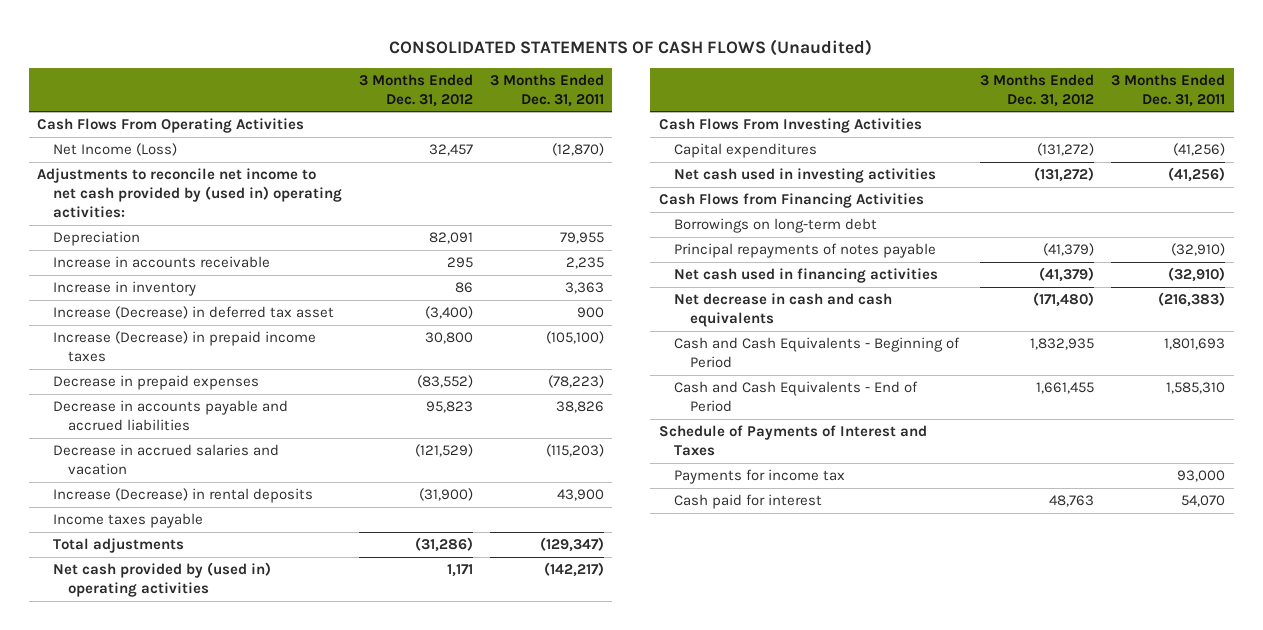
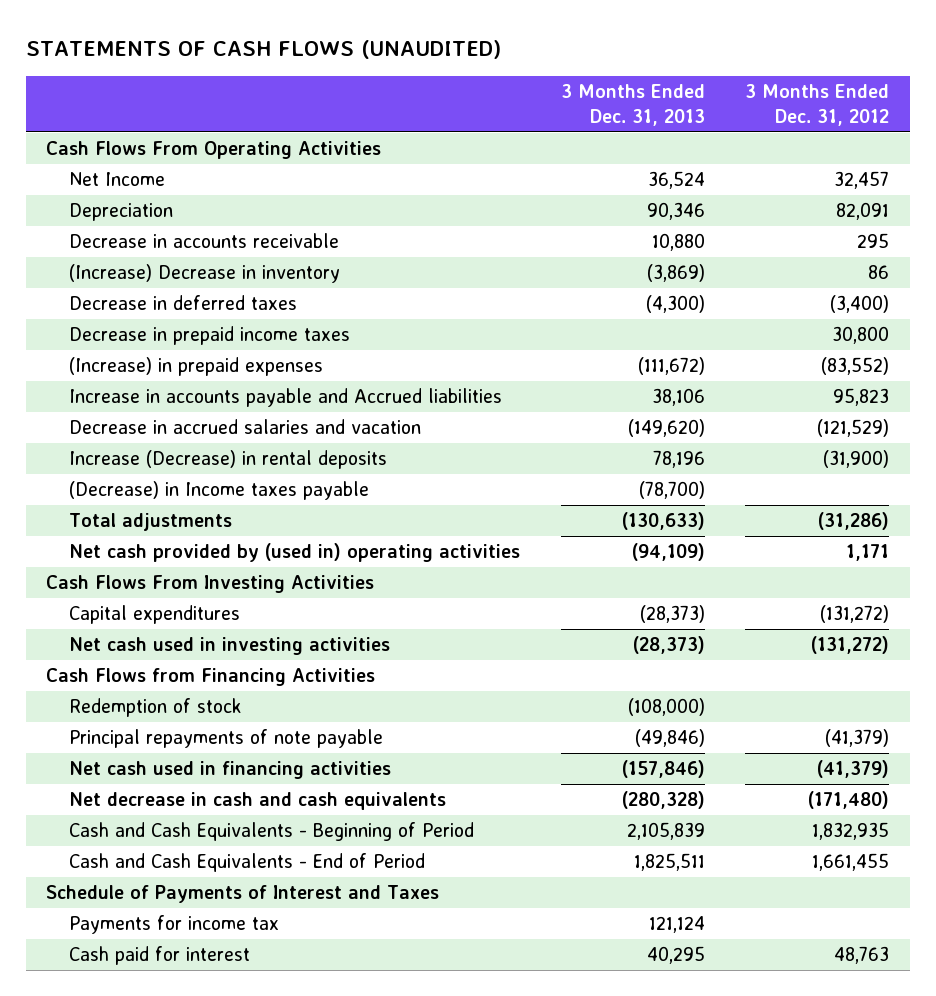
[389,38,873,56] CONSOLIDATED STATEMENTS OF CASH FLOWS (Unaudited) -> [26,40,502,60] STATEMENTS OF CASH FLOWS (UNAUDITED)
[489,73,604,107] 3 Months Ended Dec. 31, 2011 -> none
none -> [560,84,705,126] 3 Months Ended Dec. 31, 2013
[37,168,342,218] Adjustments to reconcile net income to net cash provided by (used in) operating activities: -> none
[52,143,177,157] Net Income (Loss) -> [69,172,166,187] Net Income
[52,256,270,269] Increase in accounts receivable -> [69,233,340,249] Decrease in accounts receivable
[52,281,196,297] Increase in inventory -> [69,264,341,284] (Increase) Decrease in inventory
[52,306,334,320] Increase (Decrease) in deferred tax asset -> [69,295,298,311] Decrease in deferred taxes
[52,331,316,363] Increase (Decrease) in prepaid income taxes -> [69,326,351,346] Decrease in prepaid income taxes
[52,375,259,391] Decrease in prepaid expenses -> [69,357,324,377] (Increase) in prepaid expenses
[52,400,288,432] Decrease in accounts payable and accrued liabilities -> [69,388,503,408] Increase in accounts payable and Accrued liabilities
[52,513,203,529] Income taxes payable -> [69,481,370,501] (Decrease) in Income taxes payable
[674,218,878,234] Borrowings on long-term debt -> none
none -> [69,698,243,718] Redemption of stock
[674,243,937,259] Principal repayments of notes payable -> [69,729,384,749] Principal repayments of note payable

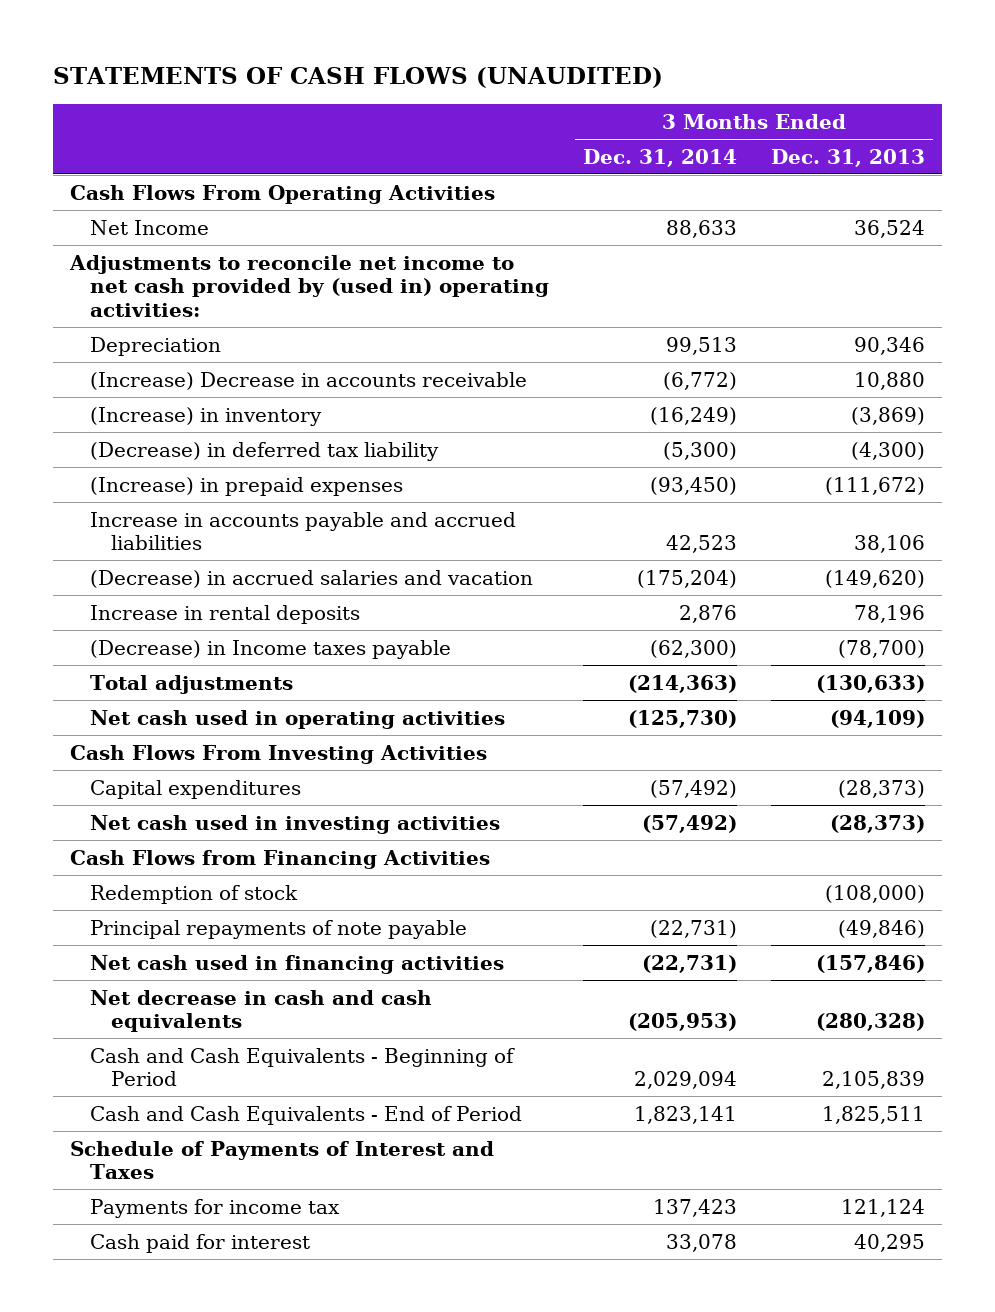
[745,84,890,126] 3 Months Ended Dec. 31, 2012 -> none
none -> [583,148,738,167] Dec. 31, 2014
none -> [68,254,550,317] Adjustments to reconcile net income to net cash provided by (used in) operating activities:
[69,326,351,346] Decrease in prepaid income taxes -> none
[69,233,340,249] Decrease in accounts receivable -> [90,371,528,390] (Increase) Decrease in accounts receivable
[69,264,341,284] (Increase) Decrease in inventory -> [90,406,323,426] (Increase) in inventory
[69,295,298,311] Decrease in deferred taxes -> [90,441,440,461] (Decrease) in deferred tax liability
[69,388,503,408] Increase in accounts payable and Accrued liabilities -> [90,511,517,551] Increase in accounts payable and accrued liabilities
[69,419,422,435] Decrease in accrued salaries and vacation -> [90,569,534,588] (Decrease) in accrued salaries and vacation
[69,450,388,470] Increase (Decrease) in rental deposits -> [90,604,361,624] Increase in rental deposits
[69,543,521,563] Net cash provided by (used in) operating activities -> [90,709,506,729] Net cash used in operating activities

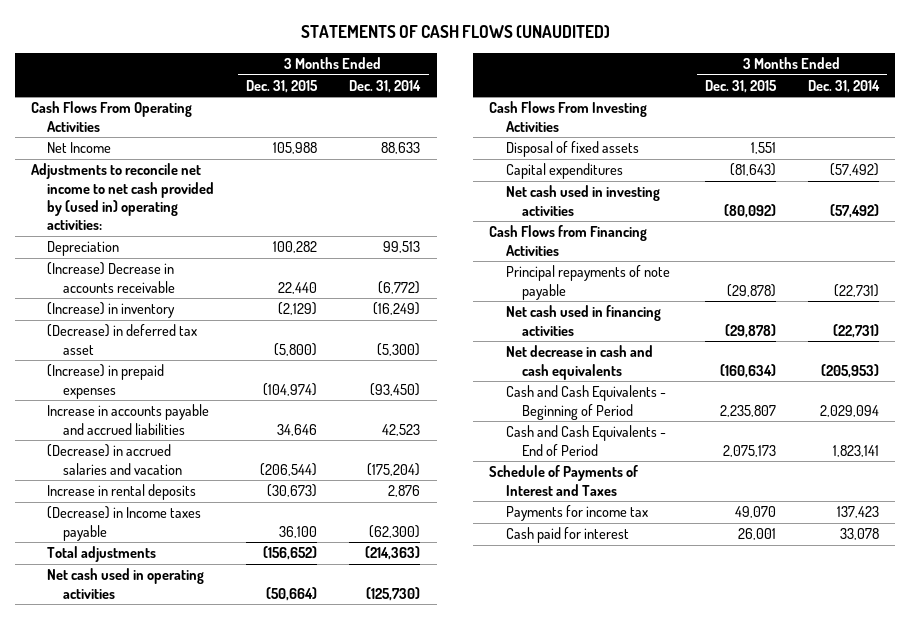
[770,148,925,167] Dec. 31, 2013 -> none
none -> [246,79,319,93] Dec. 31, 2015
[90,441,440,461] (Decrease) in deferred tax liability -> [47,324,198,355] (Decrease) in deferred tax asset
none -> [505,141,639,158] Disposal of fixed assets
[90,884,299,904] Redemption of stock -> none

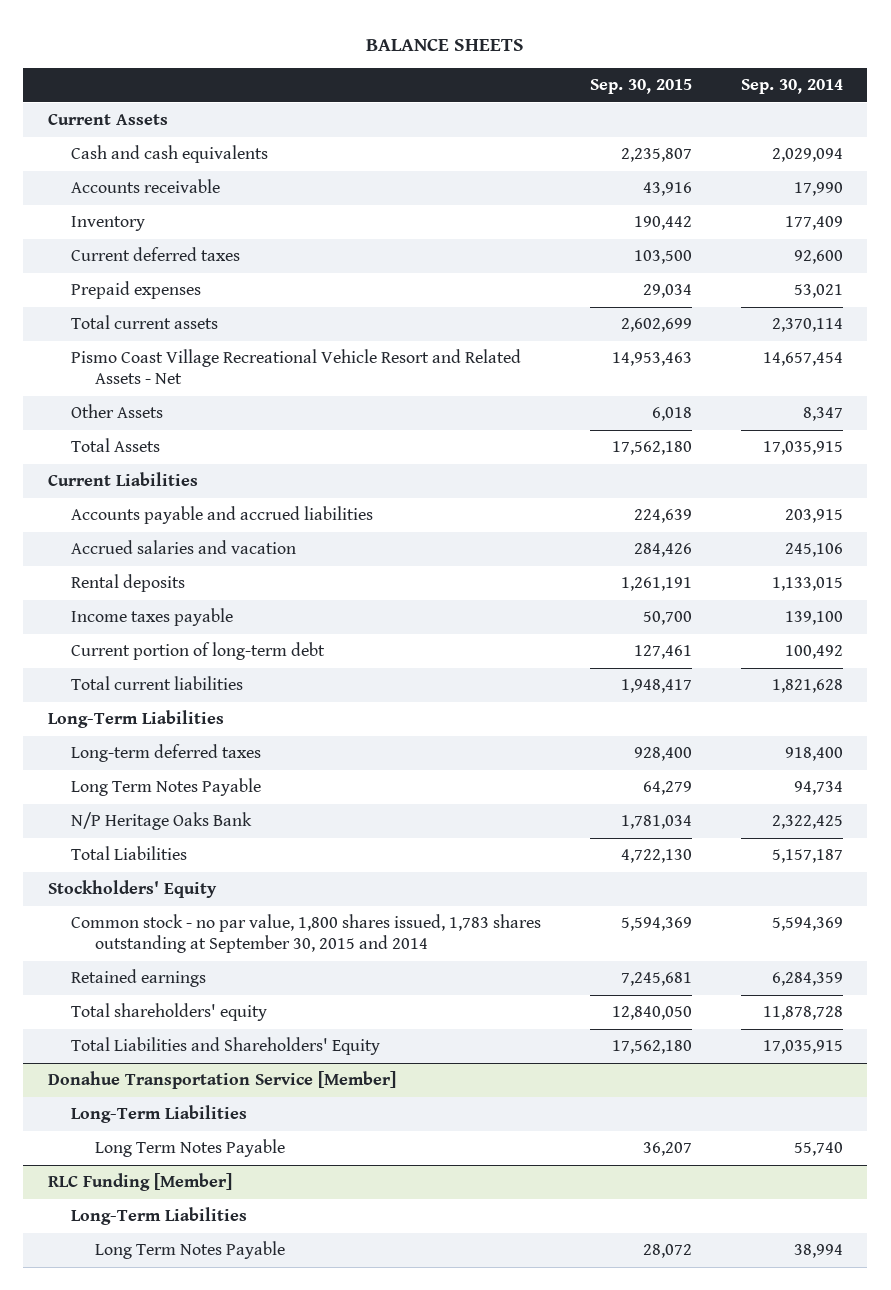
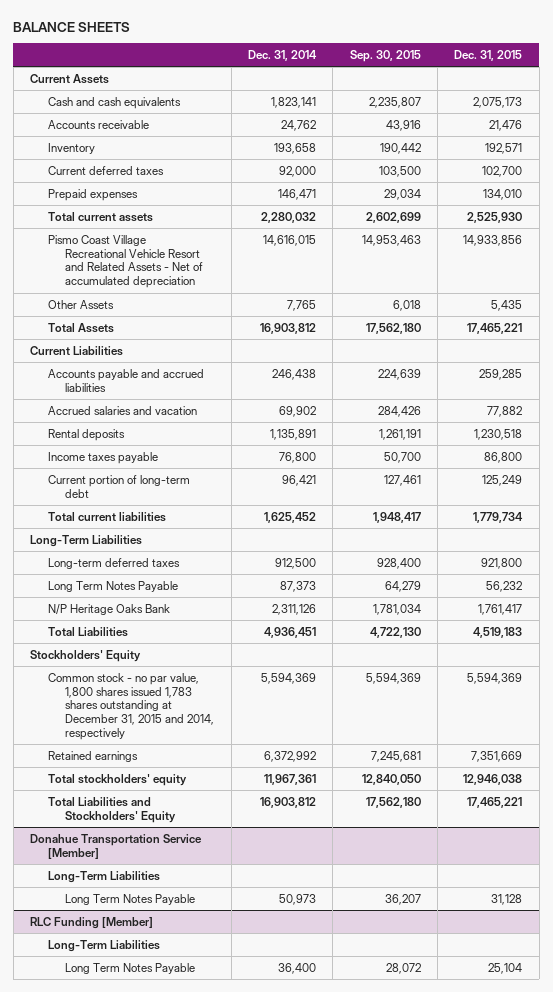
[740,79,843,95] Sep. 30, 2014 -> none
none -> [247,49,317,61] Dec. 31, 2014
none -> [454,49,523,61] Dec. 31, 2015
[71,349,522,385] Pismo Coast Village Recreational Vehicle Resort and Related Assets - Net -> [47,234,204,289] Pismo Coast Village Recreational Vehicle Resort and Related Assets - Net of accumulated depreciation
[71,914,542,954] Common stock - no par value, 1,800 shares issued, 1,783 shares outstanding at September 30, 2015 and 2014 -> [47,672,215,741] Common stock - no par value, 1,800 shares issued 1,783 shares outstanding at December 31, 2015 and 2014, respectively
[71,1003,268,1022] Total shareholders' equity -> [47,773,187,786] Total stockholders' equity
[71,1037,381,1056] Total Liabilities and Shareholders' Equity -> [47,796,177,823] Total Liabilities and Stockholders' Equity

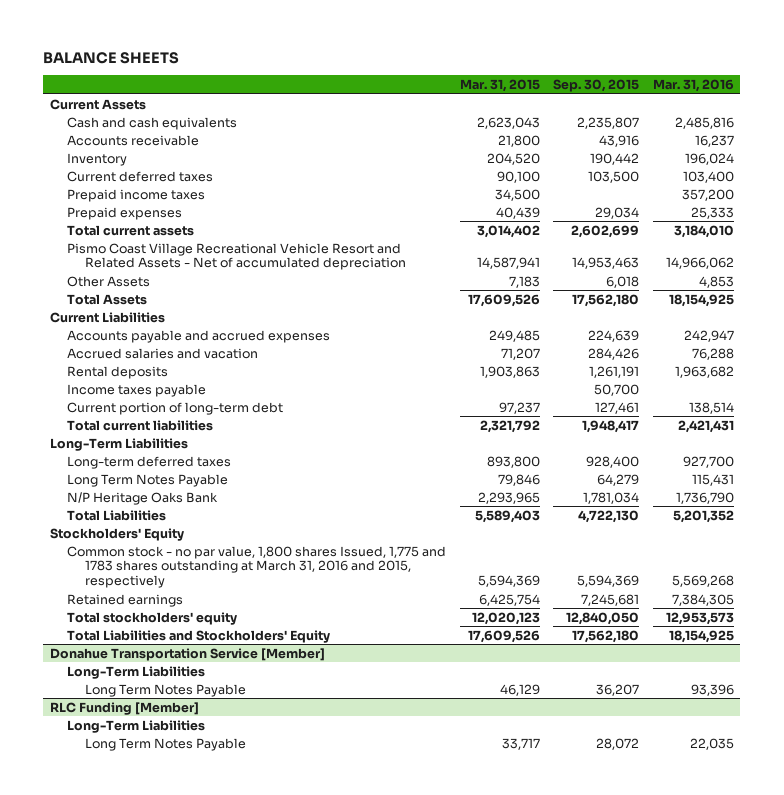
[247,49,317,61] Dec. 31, 2014 -> none
[454,49,523,61] Dec. 31, 2015 -> none
none -> [459,79,540,93] Mar. 31, 2015
none -> [652,79,734,93] Mar. 31, 2016
none -> [67,188,206,202] Prepaid income taxes
[47,368,204,392] Accounts payable and accrued liabilities -> [67,329,331,343] Accounts payable and accrued expenses
[47,672,215,741] Common stock - no par value, 1,800 shares issued 1,783 shares outstanding at December 31, 2015 and 2014, respectively -> [67,545,447,589] Common stock - no par value, 1,800 shares Issued, 1,775 and 1783 shares outstanding at March 31, 2016 and 2015, respectively

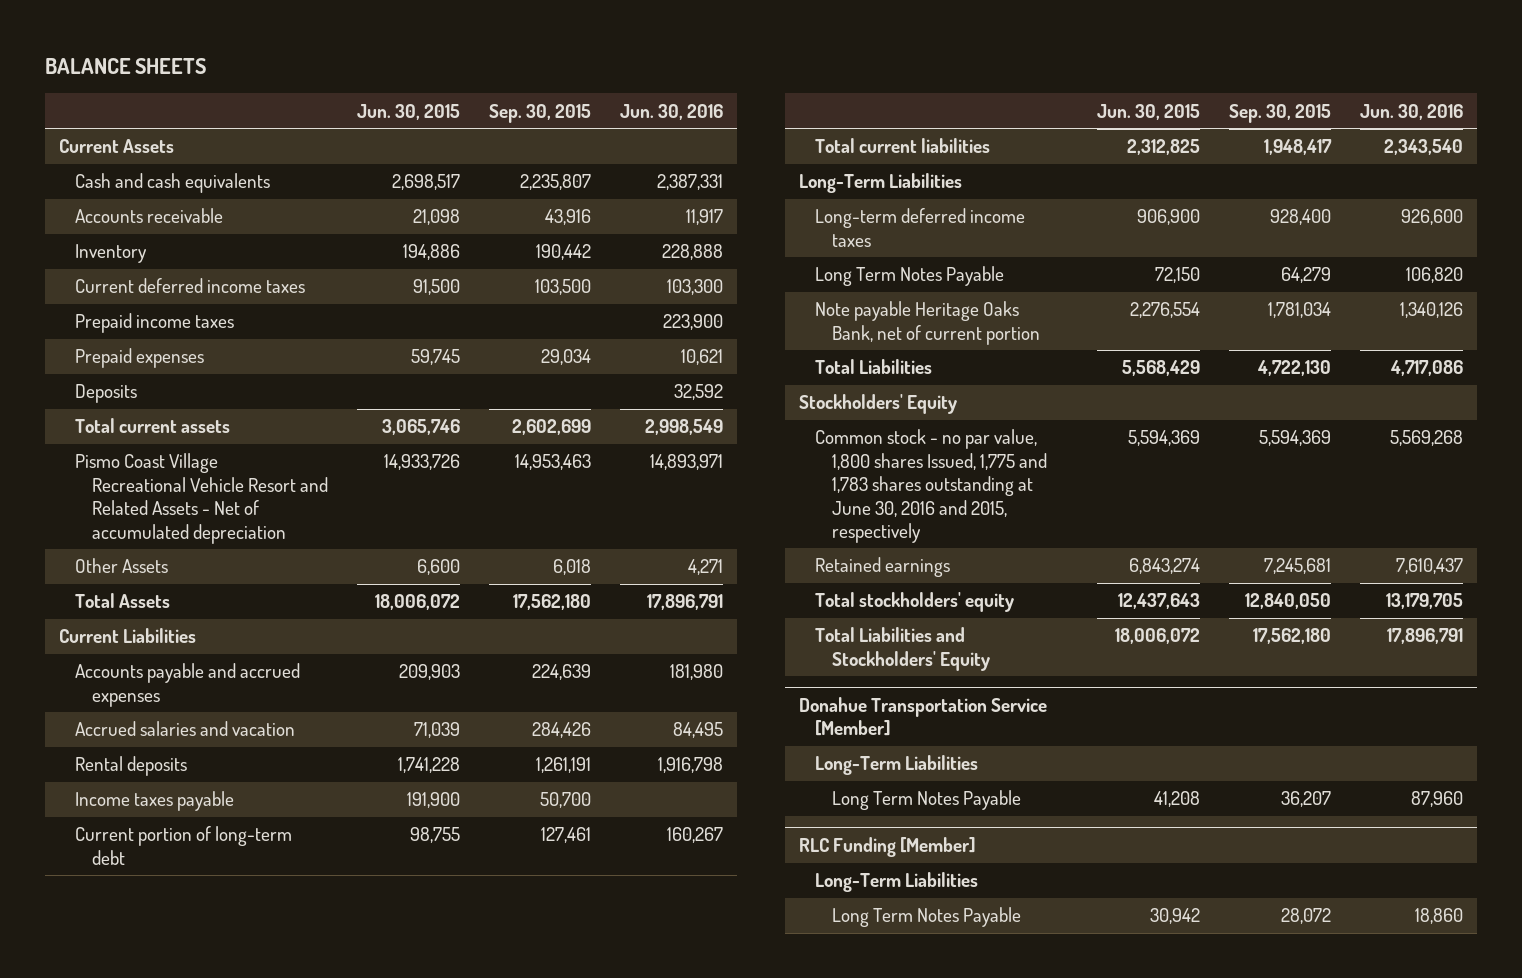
[459,79,540,93] Mar. 31, 2015 -> none
[652,79,734,93] Mar. 31, 2016 -> none
none -> [356,103,460,120] Jun. 30, 2015
none -> [619,103,723,120] Jun. 30, 2016
[67,170,214,182] Current deferred taxes -> [75,278,306,294] Current deferred income taxes
none -> [75,384,138,404] Deposits
[67,455,232,469] Long-term deferred taxes -> [815,208,1026,247] Long-term deferred income taxes
[67,491,219,505] N/P Heritage Oaks Bank -> [815,301,1040,345] Note payable Heritage Oaks Bank, net of current portion
[67,545,447,589] Common stock - no par value, 1,800 shares Issued, 1,775 and 1783 shares outstanding at March 31, 2016 and 2015, respectively -> [815,429,1047,543] Common stock - no par value, 1,800 shares Issued, 1,775 and 1,783 shares outstanding at June 30, 2016 and 2015, respectively

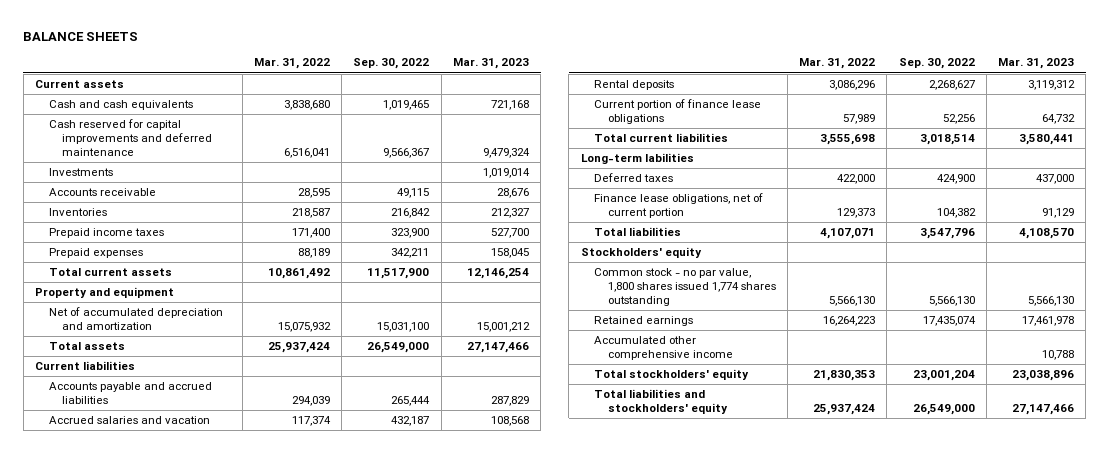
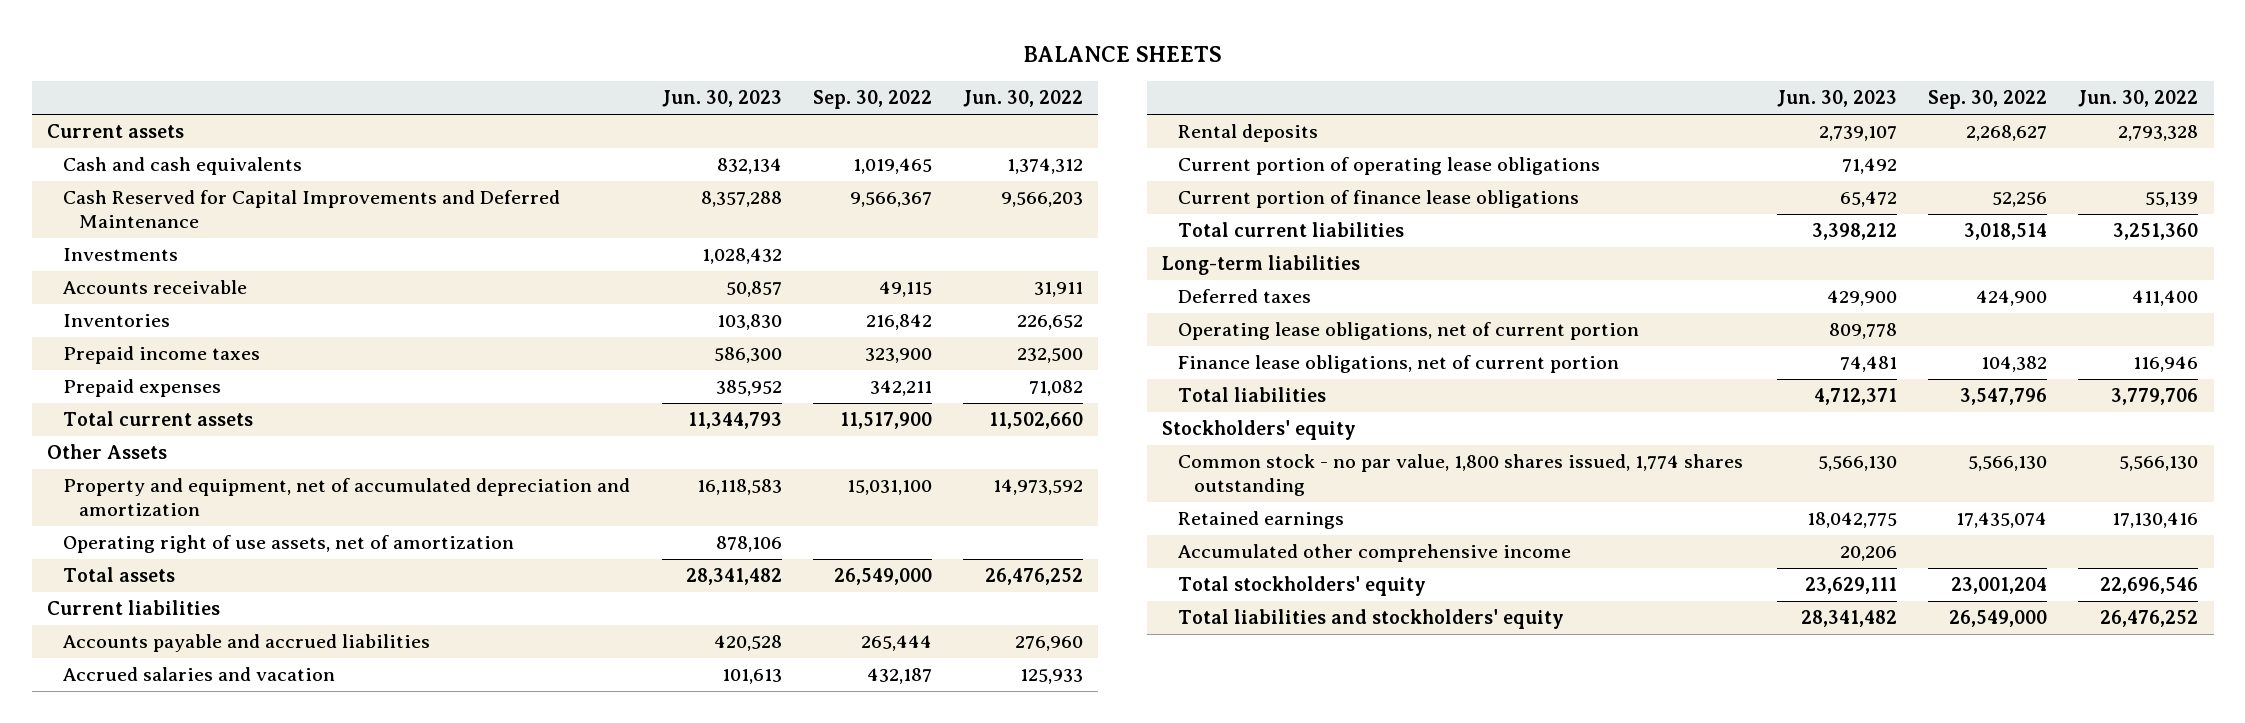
[253,58,330,70] Mar. 31, 2022 -> none
[452,58,529,70] Mar. 31, 2023 -> none
none -> [661,90,782,108] Jun. 30, 2023
none -> [962,90,1083,108] Jun. 30, 2022
[48,119,213,156] Cash reserved for capital improvements and deferred maintenance -> [63,190,561,228] Cash Reserved for Capital Improvements and Deferred Maintenance
[35,287,175,299] Property and equipment -> none
none -> [47,444,168,460] Other Assets
[48,307,223,331] Net of accumulated depreciation and amortization -> [63,478,631,516] Property and equipment, net of accumulated depreciation and amortization
none -> [63,535,515,554] Operating right of use assets, net of amortization
none -> [1178,157,1601,176] Current portion of operating lease obligations
[580,153,694,165] Long-term labilities -> [1162,255,1361,276] Long-term liabilities
none -> [1178,322,1640,341] Operating lease obligations, net of current portion
[594,268,776,306] Common stock - no par value, 1,800 shares issued 1,774 shares outstanding -> [1178,454,1744,496] Common stock - no par value, 1,800 shares issued, 1,774 shares outstanding

